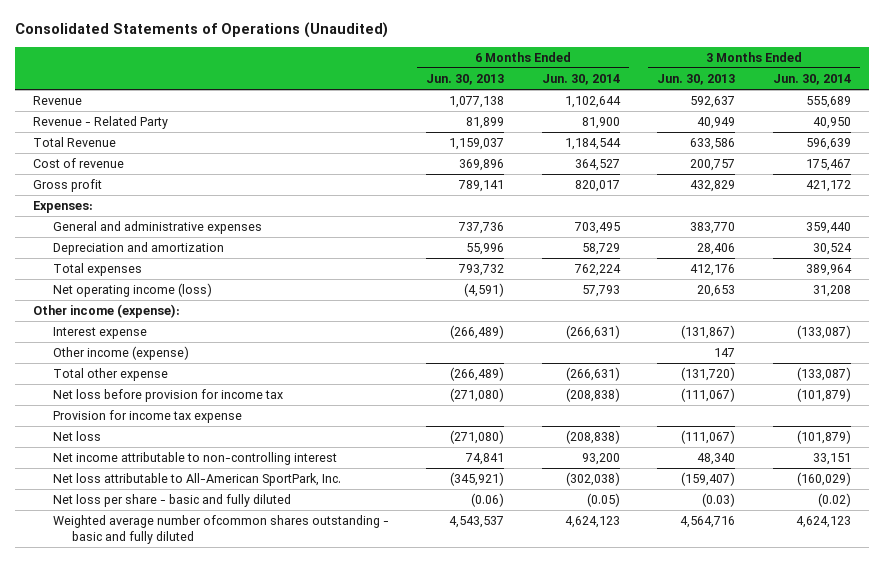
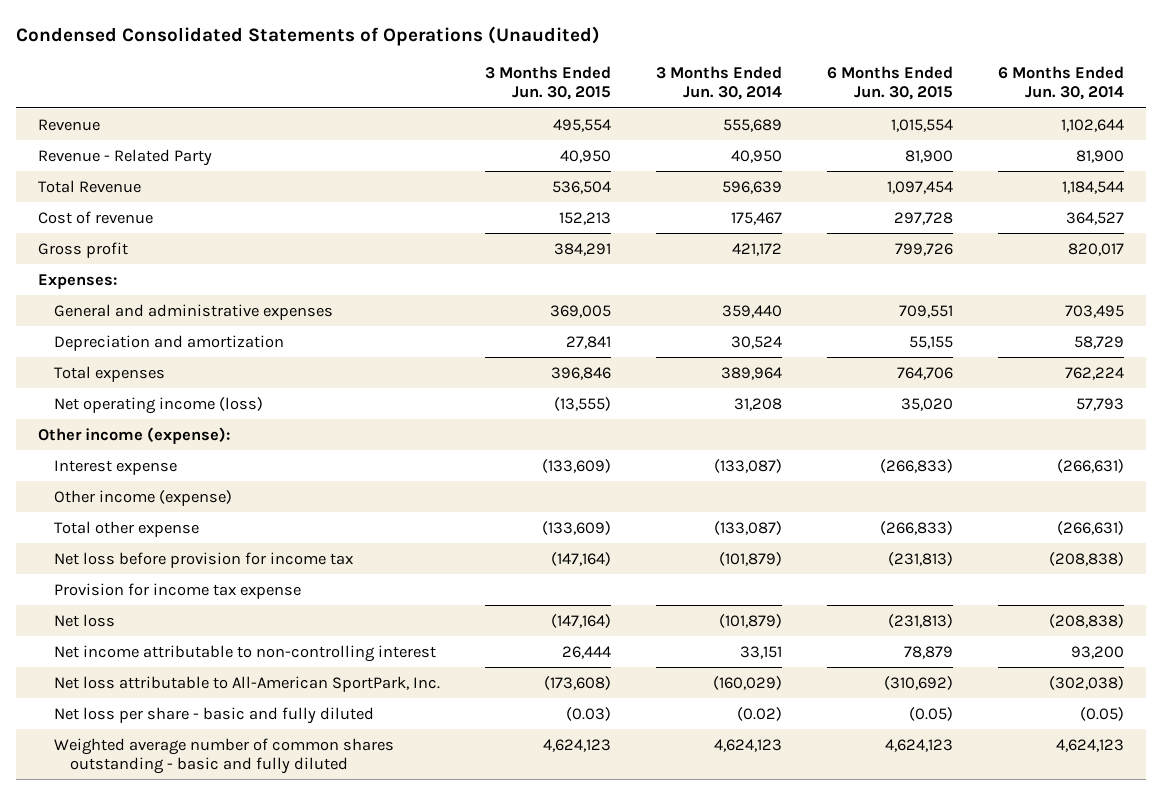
[14,22,388,39] Consolidated Statements of Operations (Unaudited) -> [15,26,600,47] Condensed Consolidated Statements of Operations (Unaudited)
[426,74,505,86] Jun. 30, 2013 -> none
[657,74,736,86] Jun. 30, 2013 -> none
none -> [484,65,611,101] 3 Months Ended Jun. 30, 2015
none -> [826,65,953,101] 6 Months Ended Jun. 30, 2015
[52,515,389,544] Weighted average number ofcommon shares outstanding - basic and fully diluted -> [53,737,394,775] Weighted average number of common shares outstanding - basic and fully diluted

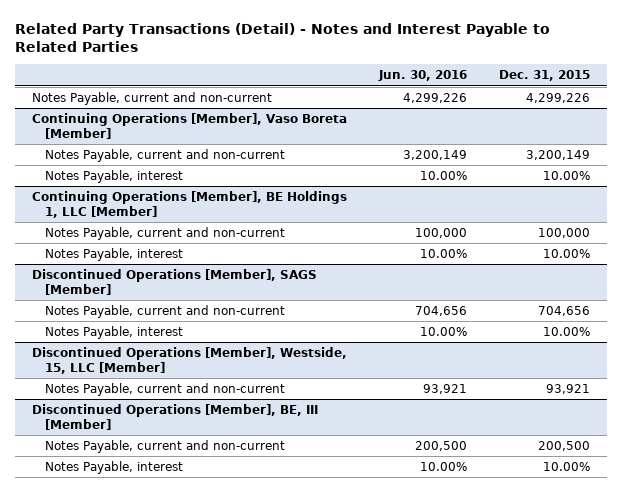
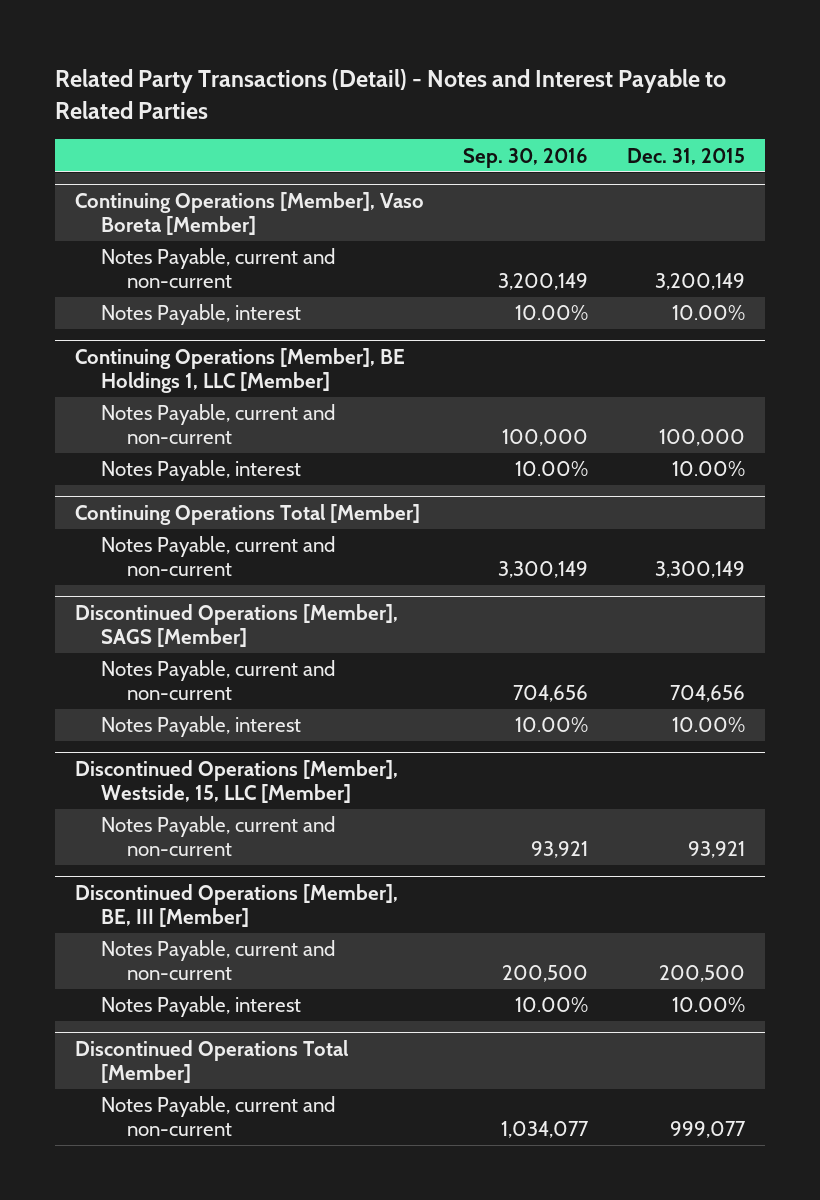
[377,70,467,82] Jun. 30, 2016 -> none
none -> [463,147,589,168] Sep. 30, 2016
[31,92,272,106] Notes Payable, current and non-current -> none
none -> [74,504,420,526] Continuing Operations Total [Member]
none -> [101,536,336,576] Notes Payable, current and non-current
none -> [74,1040,348,1083] Discontinued Operations Total [Member]
none -> [101,1096,336,1136] Notes Payable, current and non-current

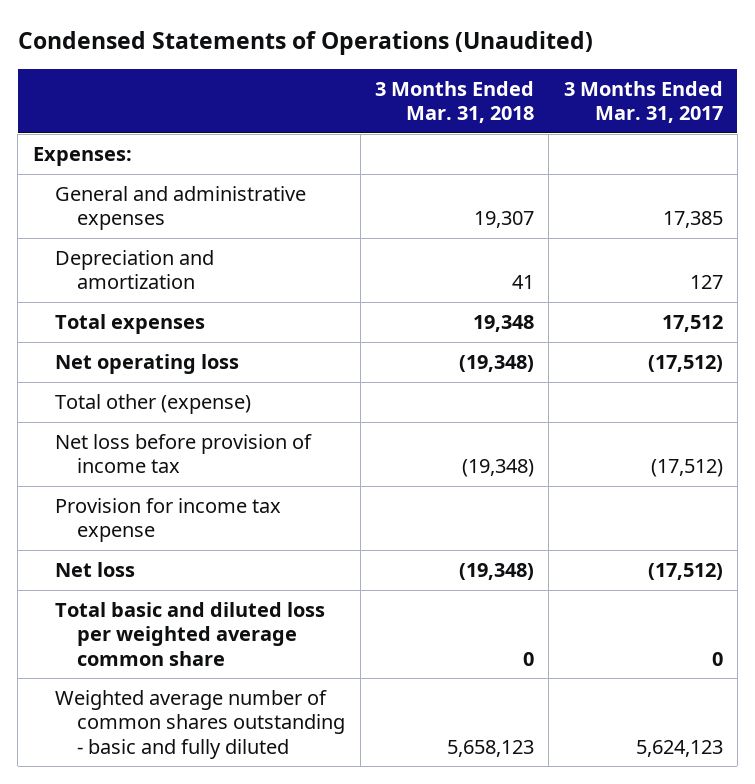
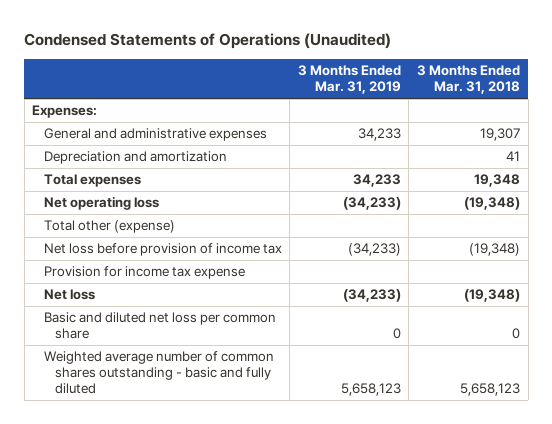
[563,80,723,123] 3 Months Ended Mar. 31, 2017 -> none
none -> [297,65,401,95] 3 Months Ended Mar. 31, 2019
[55,601,326,666] Total basic and diluted loss per weighted average common share -> [43,312,276,340] Basic and diluted net loss per common share

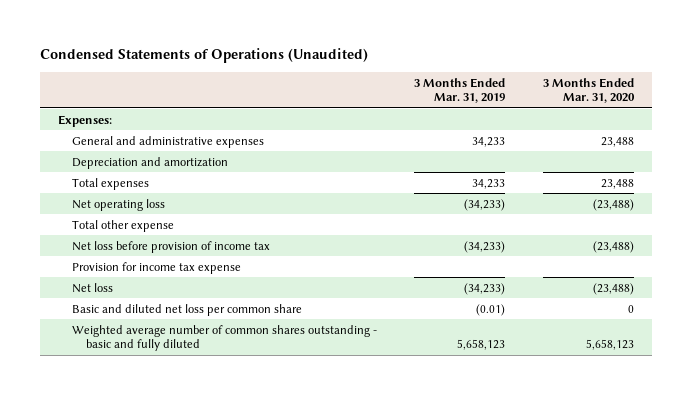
[416,65,520,95] 3 Months Ended Mar. 31, 2018 -> none
none -> [542,77,635,104] 3 Months Ended Mar. 31, 2020
[43,220,175,234] Total other (expense) -> [72,219,175,232] Total other expense
[392,328,401,340] 0 -> [476,303,506,316] (0.01)

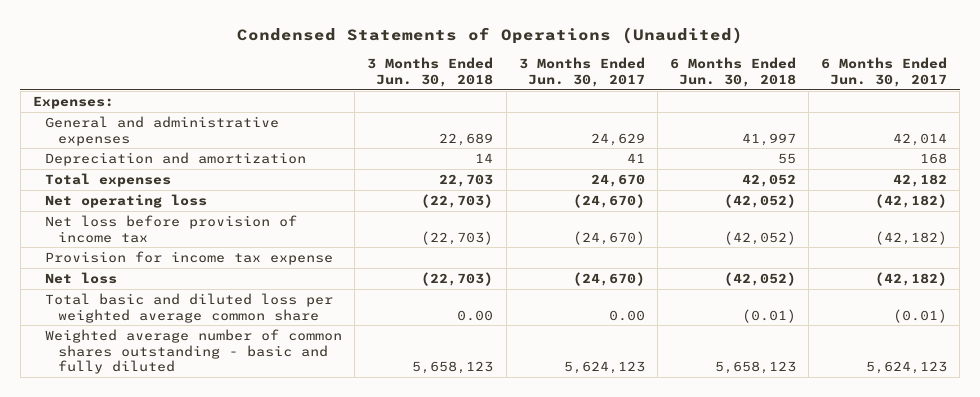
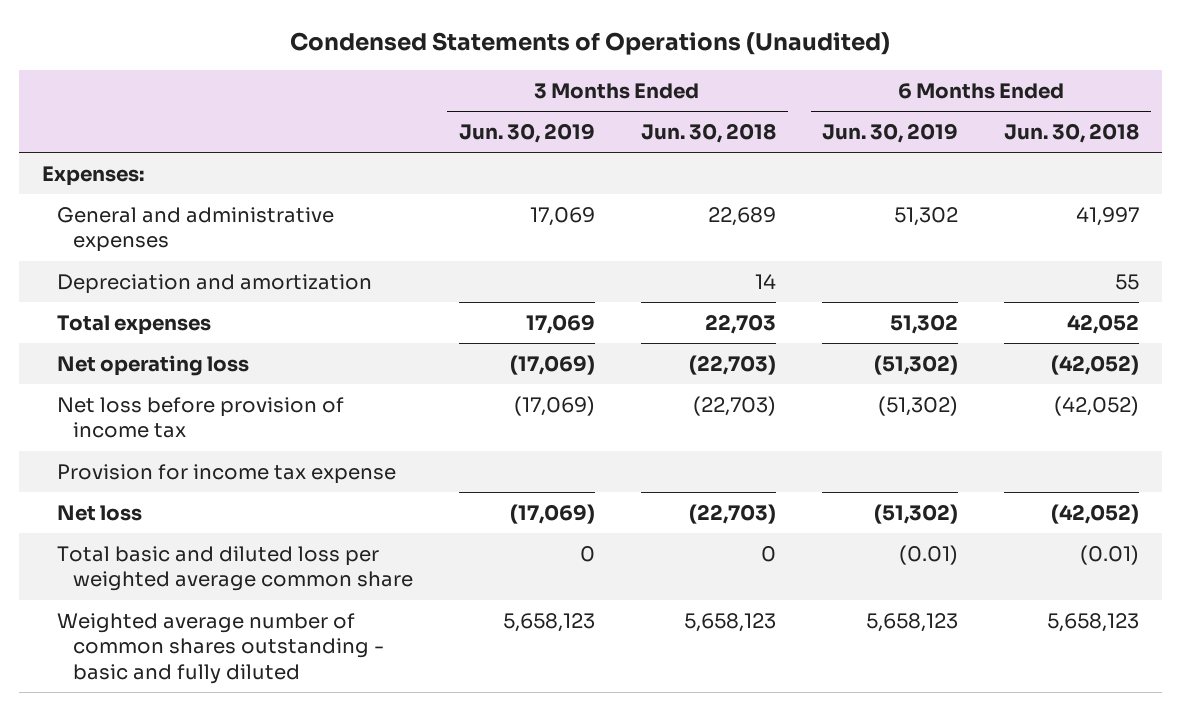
[518,57,645,87] 3 Months Ended Jun. 30, 2017 -> none
[821,57,948,87] 6 Months Ended Jun. 30, 2017 -> none
none -> [458,122,595,143] Jun. 30, 2019
none -> [822,122,959,143] Jun. 30, 2019
[457,309,494,321] 0.00 -> [761,545,777,562] 0

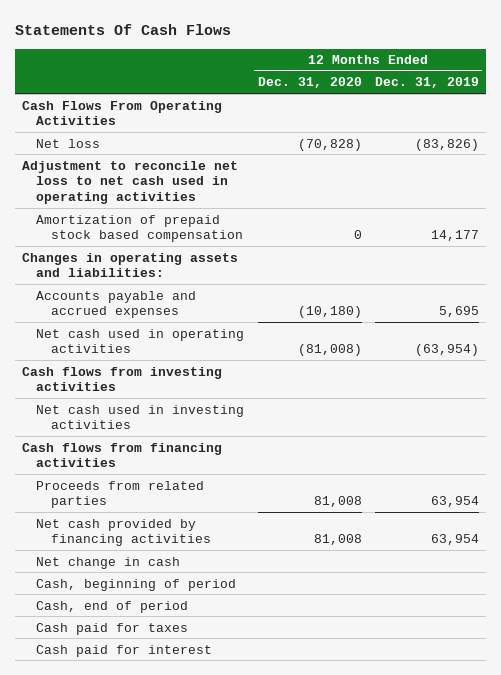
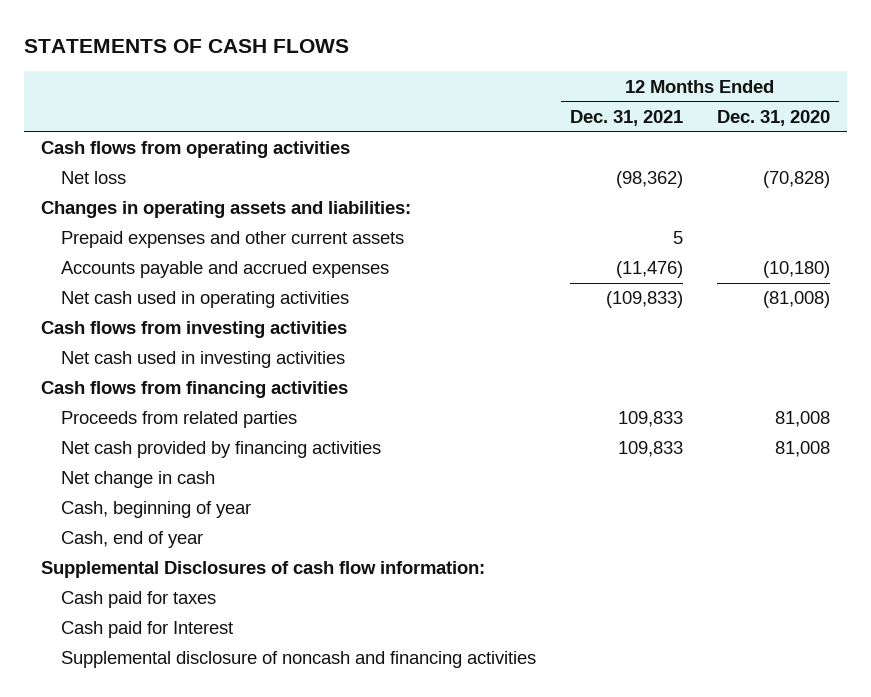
[15,24,232,36] Statements Of Cash Flows -> [24,38,350,53] STATEMENTS OF CASH FLOWS
[374,77,479,89] Dec. 31, 2019 -> none
none -> [569,109,683,126] Dec. 31, 2021
[21,100,222,126] Cash Flows From Operating Activities -> [41,141,351,159] Cash flows from operating activities
[21,160,238,205] Adjustment to reconcile net loss to net cash used in operating activities -> none
[36,214,243,243] Amortization of prepaid stock based compensation -> none
none -> [60,231,404,249] Prepaid expenses and other current assets
[36,578,237,591] Cash, beginning of period -> [60,501,251,519] Cash, beginning of year
[36,600,189,613] Cash, end of period -> [60,531,203,549] Cash, end of year
none -> [41,561,486,579] Supplemental Disclosures of cash flow information:
[36,644,213,657] Cash paid for interest -> [60,621,233,639] Cash paid for Interest
none -> [60,651,536,669] Supplemental disclosure of noncash and financing activities

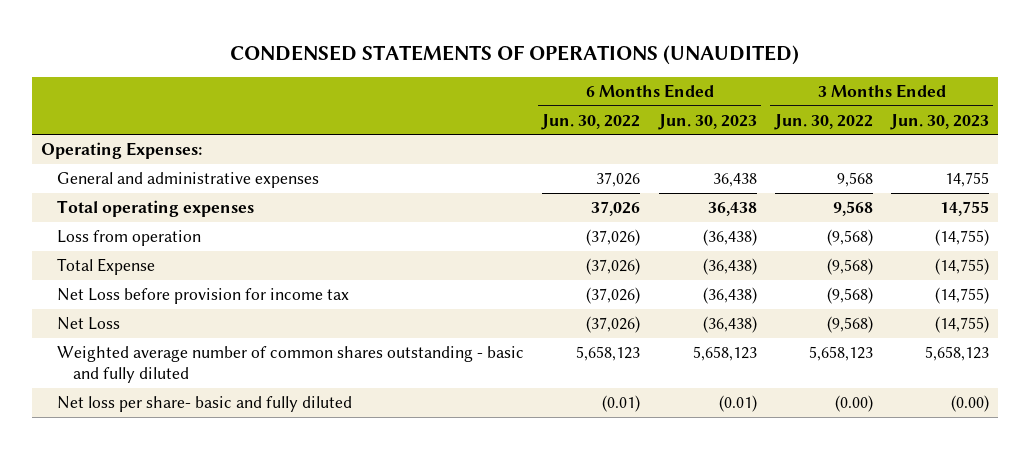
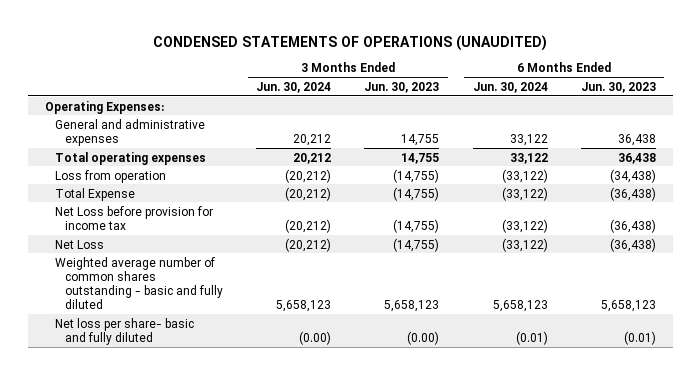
[541,113,641,130] Jun. 30, 2022 -> none
[773,113,873,130] Jun. 30, 2022 -> none
none -> [255,81,331,93] Jun. 30, 2024
none -> [472,81,548,93] Jun. 30, 2024
[702,228,757,246] (36,438) -> [609,168,656,183] (34,438)

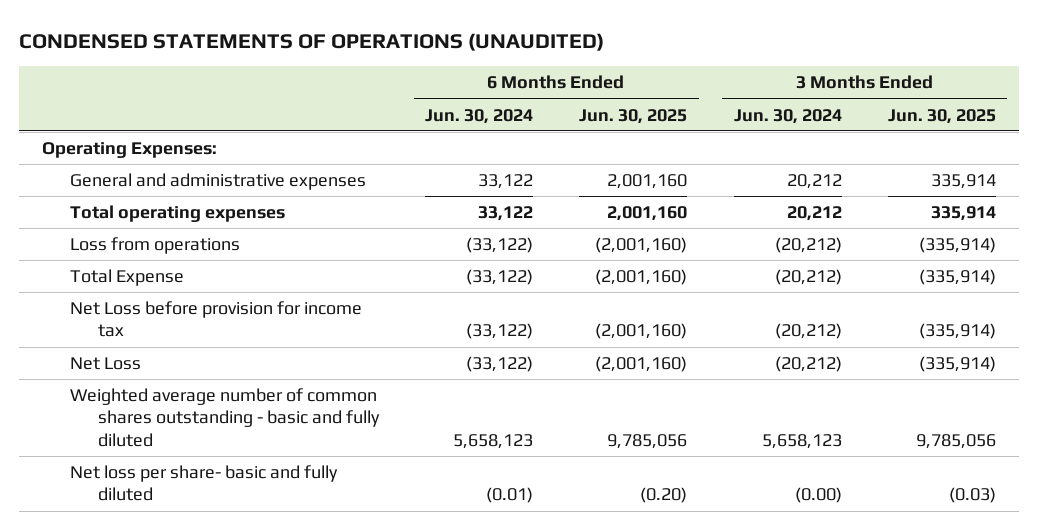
[364,81,440,93] Jun. 30, 2023 -> none
[580,81,656,93] Jun. 30, 2023 -> none
none -> [579,108,688,124] Jun. 30, 2025
none -> [887,108,996,124] Jun. 30, 2025
[54,169,166,183] Loss from operation -> [70,237,241,255] Loss from operations

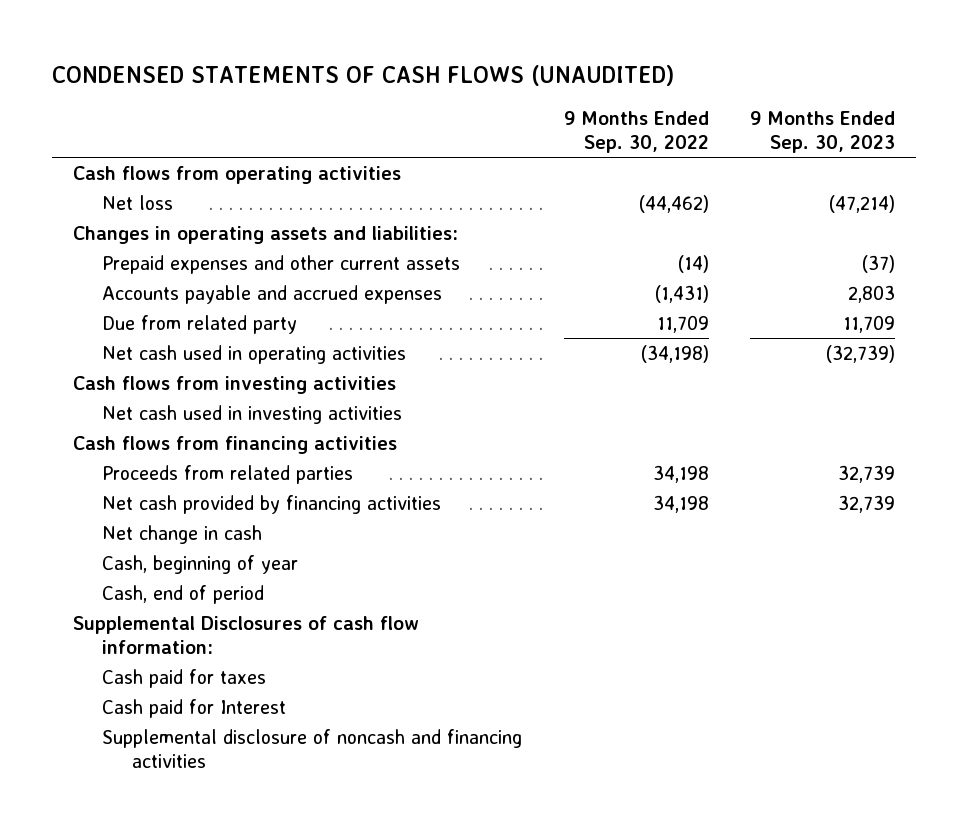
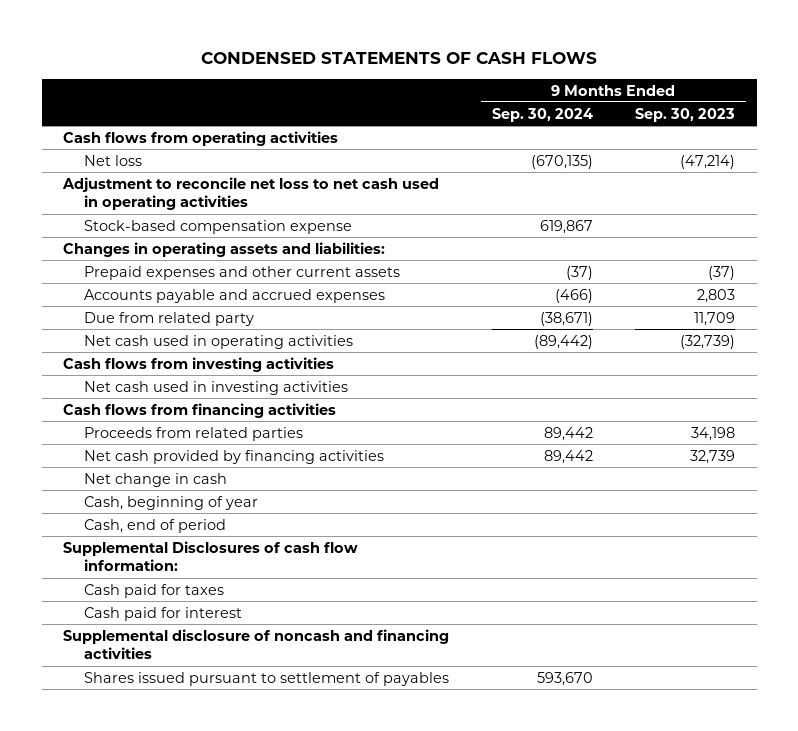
[51,64,674,86] CONDENSED STATEMENTS OF CASH FLOWS (UNAUDITED) -> [201,52,598,65] CONDENSED STATEMENTS OF CASH FLOWS
[563,110,709,154] 9 Months Ended Sep. 30, 2022 -> none
none -> [491,107,593,122] Sep. 30, 2024
none -> [61,176,439,211] Adjustment to reconcile net loss to net cash used in operating activities
none -> [84,219,353,234] Stock-based compensation expense
[838,464,896,483] 32,739 -> [691,426,736,441] 34,198
[102,698,287,718] Cash paid for Interest -> [84,606,243,621] Cash paid for interest
none -> [84,671,450,686] Shares issued pursuant to settlement of payables

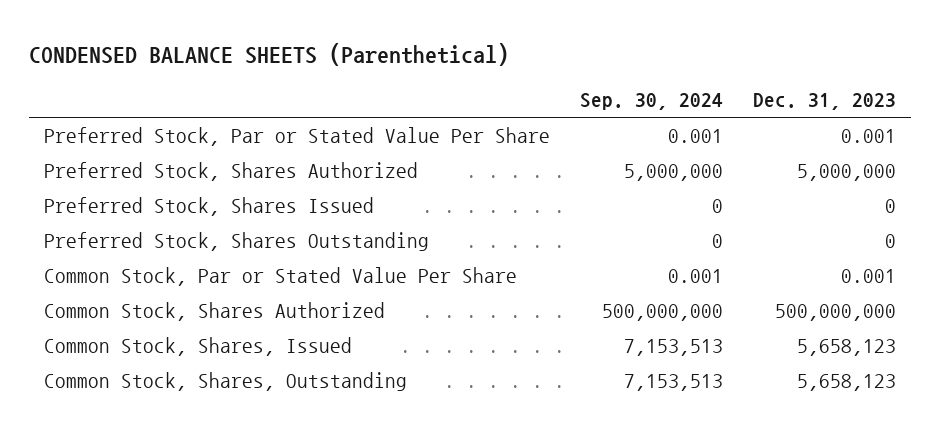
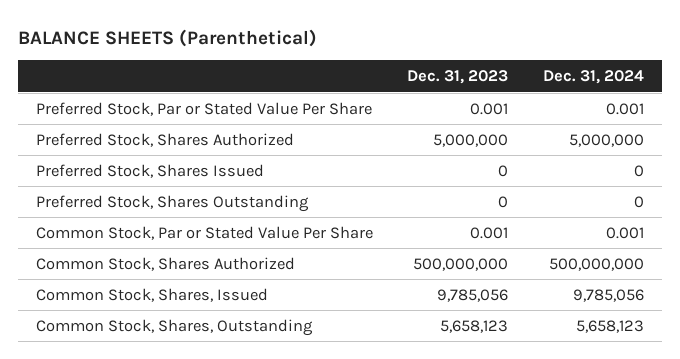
[29,42,510,66] CONDENSED BALANCE SHEETS (Parenthetical) -> [18,28,318,47] BALANCE SHEETS (Parenthetical)
[580,93,724,111] Sep. 30, 2024 -> none
none -> [543,70,645,85] Dec. 31, 2024
[797,338,897,356] 5,658,123 -> [437,288,509,302] 9,785,056

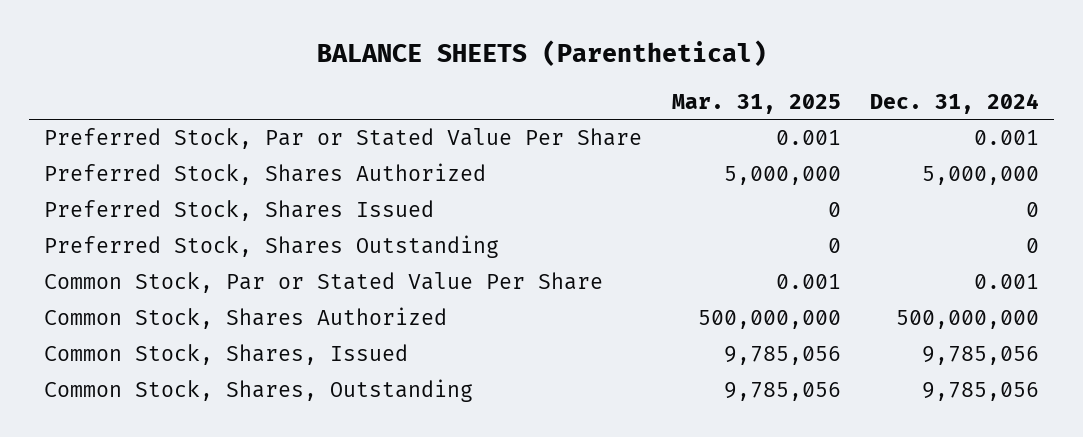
[407,70,509,85] Dec. 31, 2023 -> none
none -> [671,93,841,114] Mar. 31, 2025
[576,319,645,333] 5,658,123 -> [922,382,1040,402] 9,785,056

